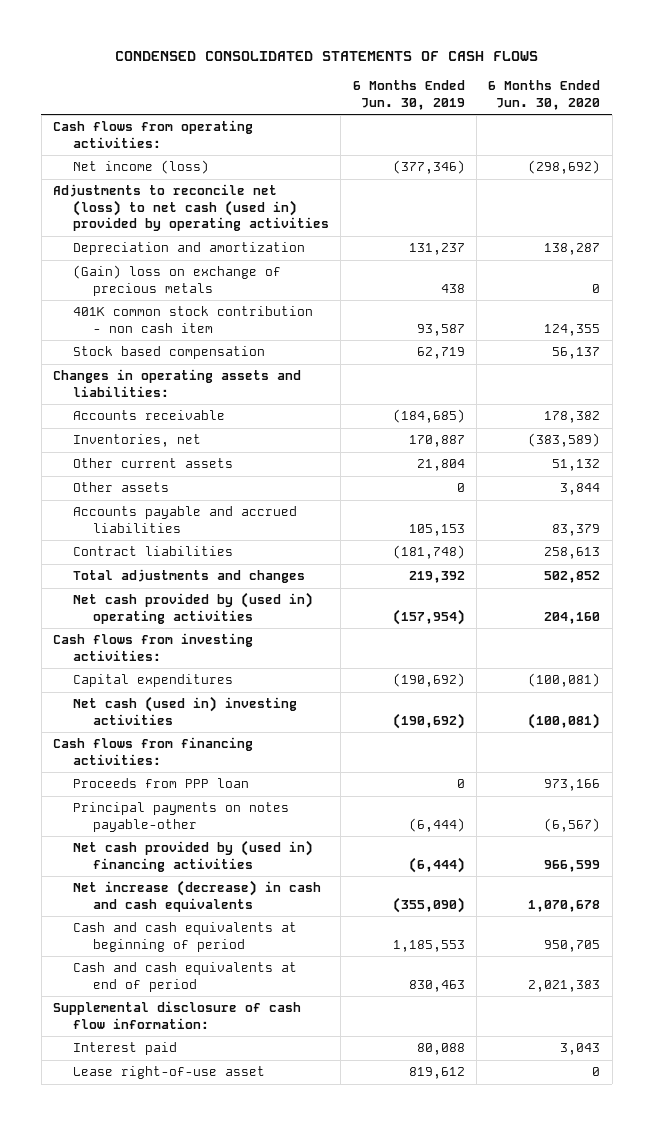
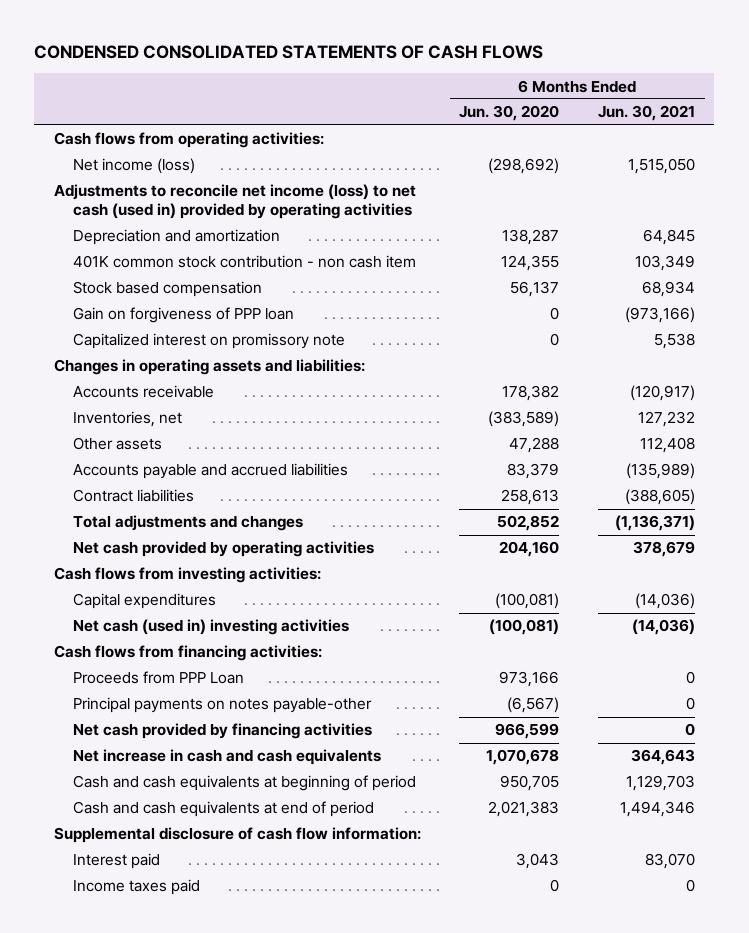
[352,80,465,110] 6 Months Ended Jun. 30, 2019 -> none
none -> [598,105,696,122] Jun. 30, 2021
[53,184,329,232] Adjustments to reconcile net (loss) to net cash (used in) provided by operating activities -> [53,184,416,220] Adjustments to reconcile net income (loss) to net cash (used in) provided by operating activities
[72,265,281,296] (Gain) loss on exchange of precious metals -> none
none -> [72,307,294,324] Gain on forgiveness of PPP loan
none -> [72,333,345,350] Capitalized interest on promissory note
[72,482,169,493] Other assets -> none
[72,458,233,469] Other current assets -> [72,437,162,451] Other assets
[552,459,601,472] 51,132 -> [509,437,560,454] 47,288
[72,592,313,624] Net cash provided by (used in) operating activities -> [72,541,374,558] Net cash provided by operating activities
[72,778,249,789] Proceeds from PPP loan -> [72,671,244,685] Proceeds from PPP Loan
[72,840,313,872] Net cash provided by (used in) financing activities -> [72,723,372,740] Net cash provided by financing activities
[72,880,321,912] Net increase (decrease) in cash and cash equivalents -> [72,749,381,766] Net increase in cash and cash equivalents
[72,1066,265,1080] Lease right-of-use asset -> none
none -> [72,879,200,896] Income taxes paid

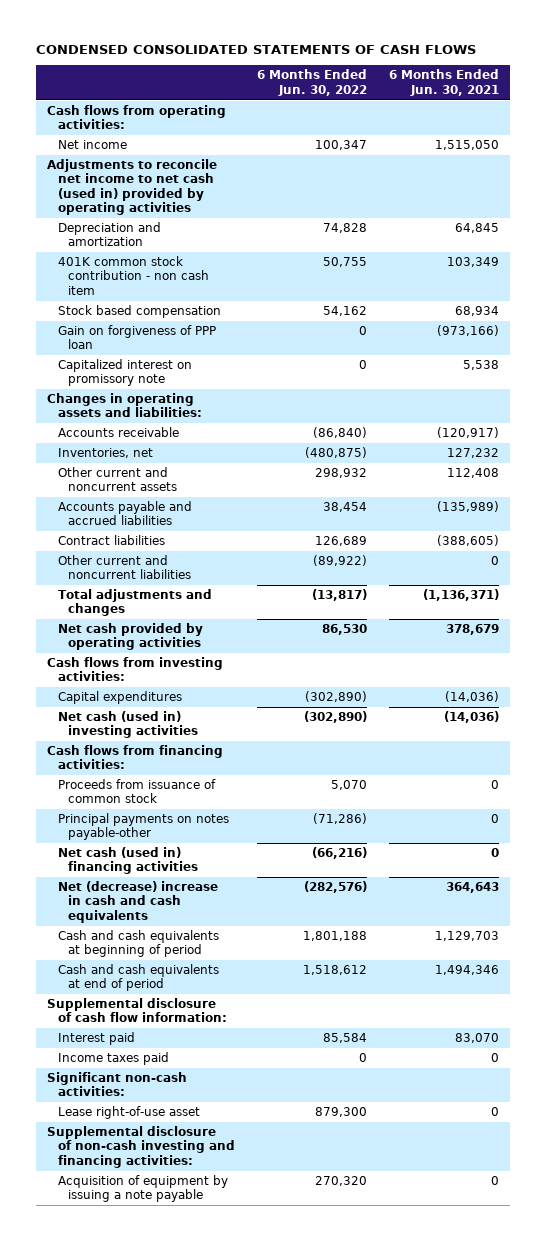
[459,105,560,122] Jun. 30, 2020 -> none
none -> [256,69,367,96] 6 Months Ended Jun. 30, 2022
[72,158,195,175] Net income (loss) -> [57,140,127,150] Net income
[53,184,416,220] Adjustments to reconcile net income (loss) to net cash (used in) provided by operating activities -> [47,159,218,215] Adjustments to reconcile net income to net cash (used in) provided by operating activities
[72,437,162,451] Other assets -> [57,467,177,492] Other current and noncurrent assets
none -> [57,555,191,580] Other current and noncurrent liabilities
[72,671,244,685] Proceeds from PPP Loan -> none
none -> [57,779,216,804] Proceeds from issuance of common stock
[72,723,372,740] Net cash provided by financing activities -> [57,847,198,875] Net cash (used in) financing activities
[72,749,381,766] Net increase in cash and cash equivalents -> [57,881,218,923] Net (decrease) increase in cash and cash equivalents
none -> [47,1072,188,1097] Significant non-cash activities:
none -> [57,1106,200,1120] Lease right-of-use asset
none -> [47,1126,235,1168] Supplemental disclosure of non-cash investing and financing activities:
none -> [57,1175,228,1203] Acquisition of equipment by issuing a note payable

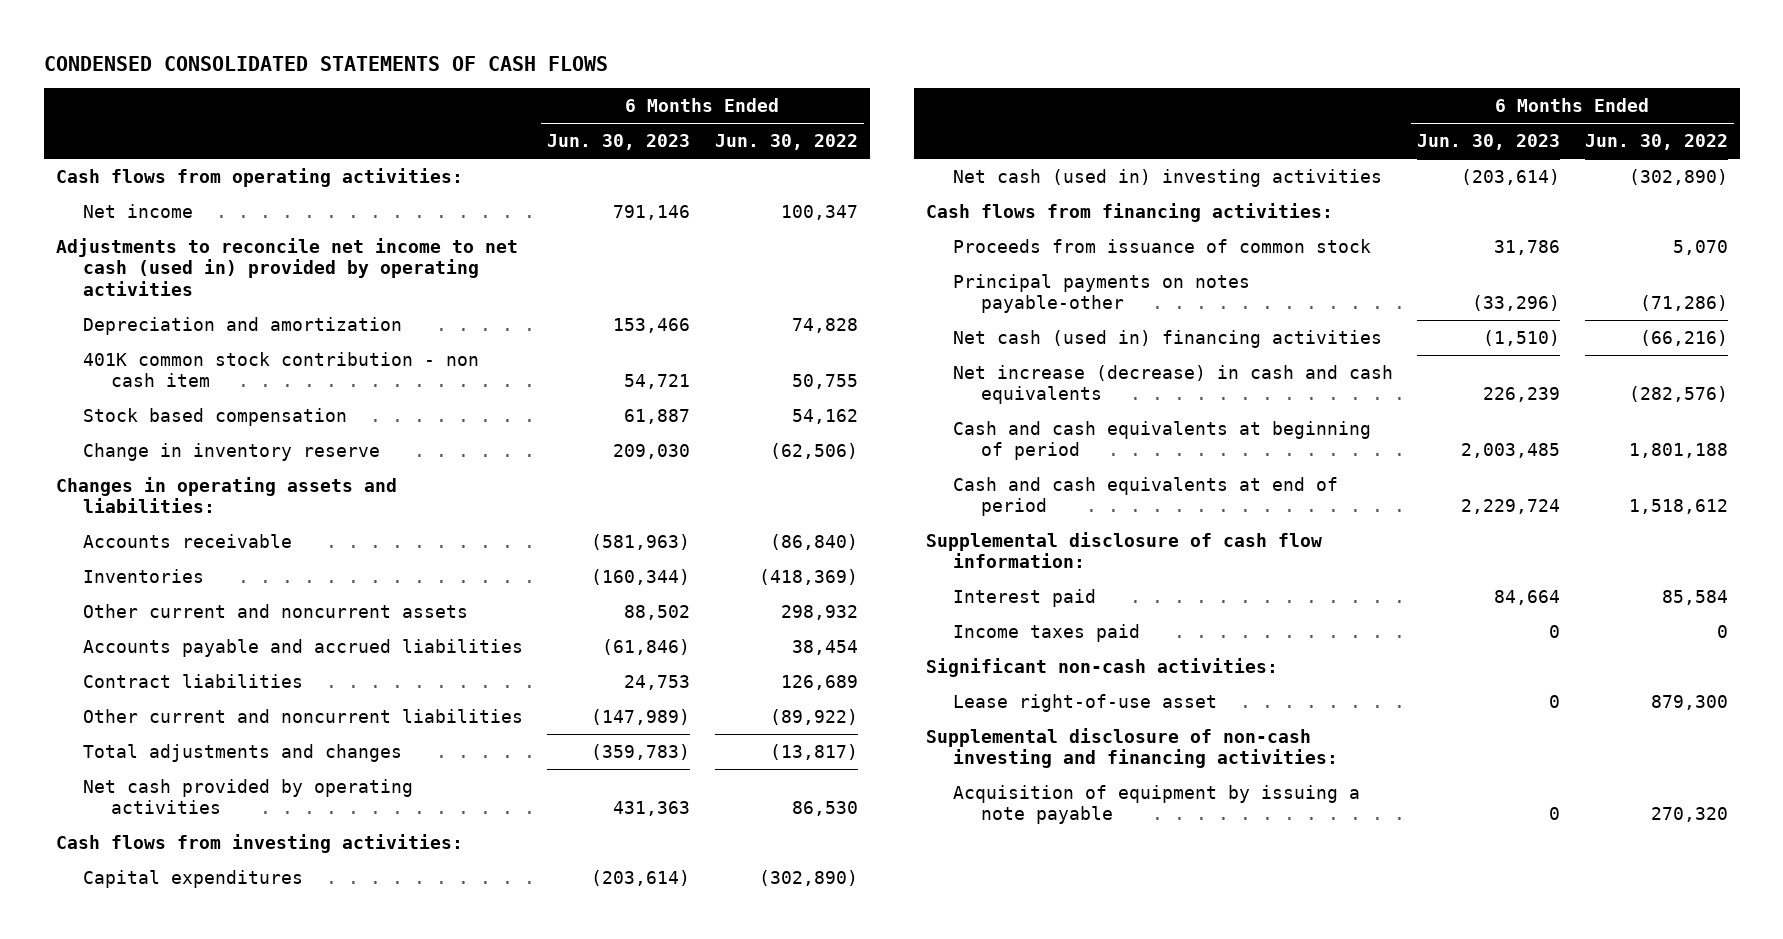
[388,69,499,96] 6 Months Ended Jun. 30, 2021 -> none
none -> [547,134,691,151] Jun. 30, 2023
[57,325,216,350] Gain on forgiveness of PPP loan -> none
[57,359,192,387] Capitalized interest on promissory note -> none
none -> [83,442,381,461] Change in inventory reserve
[57,448,153,459] Inventories, net -> [83,568,205,583] Inventories
[304,447,367,459] (480,875) -> [758,568,858,585] (418,369)
[57,881,218,923] Net (decrease) increase in cash and cash equivalents -> [953,364,1394,405] Net increase (decrease) in cash and cash equivalents

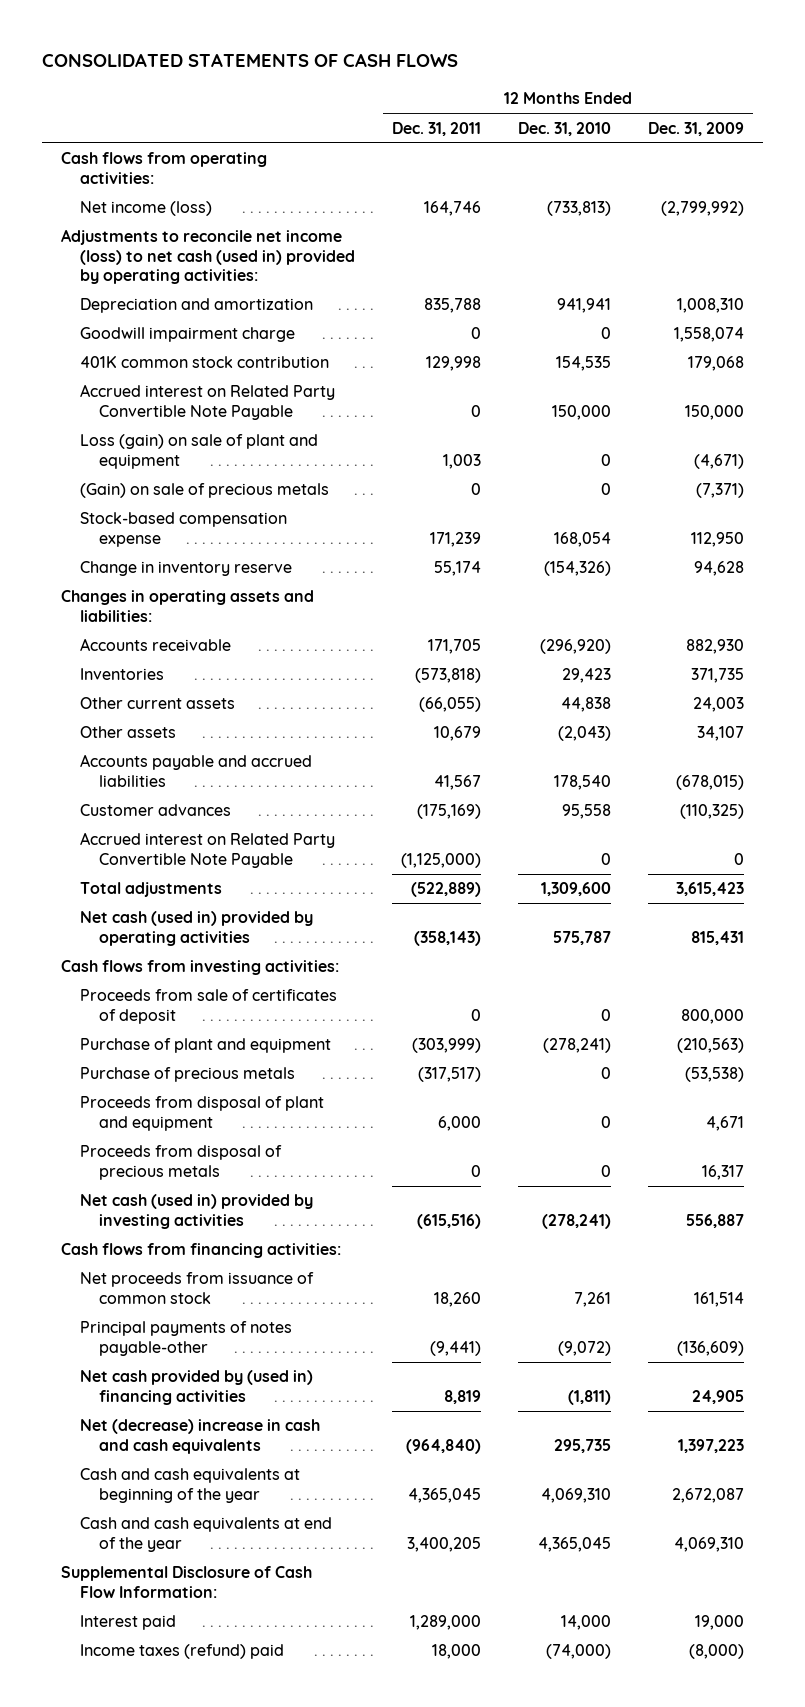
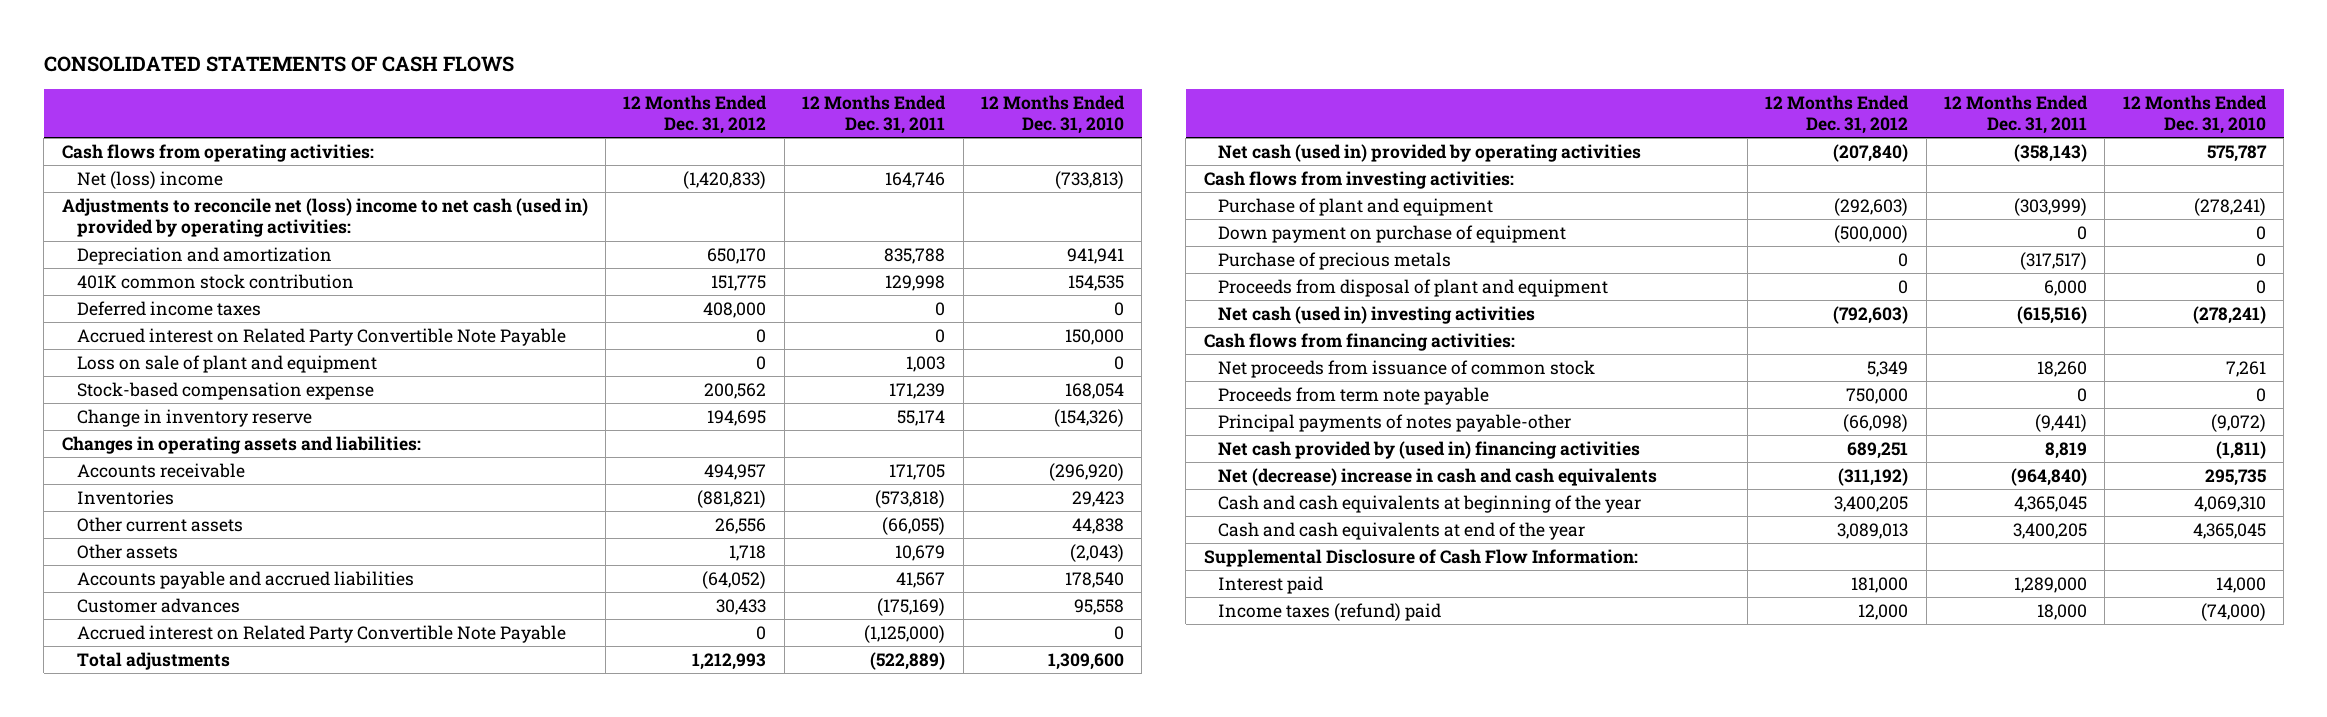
[648,121,745,136] Dec. 31, 2009 -> none
none -> [623,94,768,135] 12 Months Ended Dec. 31, 2012
[80,201,213,217] Net income (loss) -> [76,170,223,189] Net (loss) income
[60,229,356,284] Adjustments to reconcile net income (loss) to net cash (used in) provided by operating activities: -> [61,197,588,238] Adjustments to reconcile net (loss) income to net cash (used in) provided by operating activities:
[80,327,296,343] Goodwill impairment charge -> none
none -> [76,300,261,316] Deferred income taxes
[80,483,330,499] (Gain) on sale of precious metals -> none
[80,434,319,469] Loss (gain) on sale of plant and equipment -> [76,354,377,373] Loss on sale of plant and equipment
[80,989,338,1024] Proceeds from sale of certificates of deposit -> none
none -> [1218,224,1567,243] Down payment on purchase of equipment
[80,1145,283,1180] Proceeds from disposal of precious metals -> none
[80,1194,314,1229] Net cash (used in) provided by investing activities -> [1218,305,1536,324] Net cash (used in) investing activities
none -> [1218,386,1490,405] Proceeds from term note payable

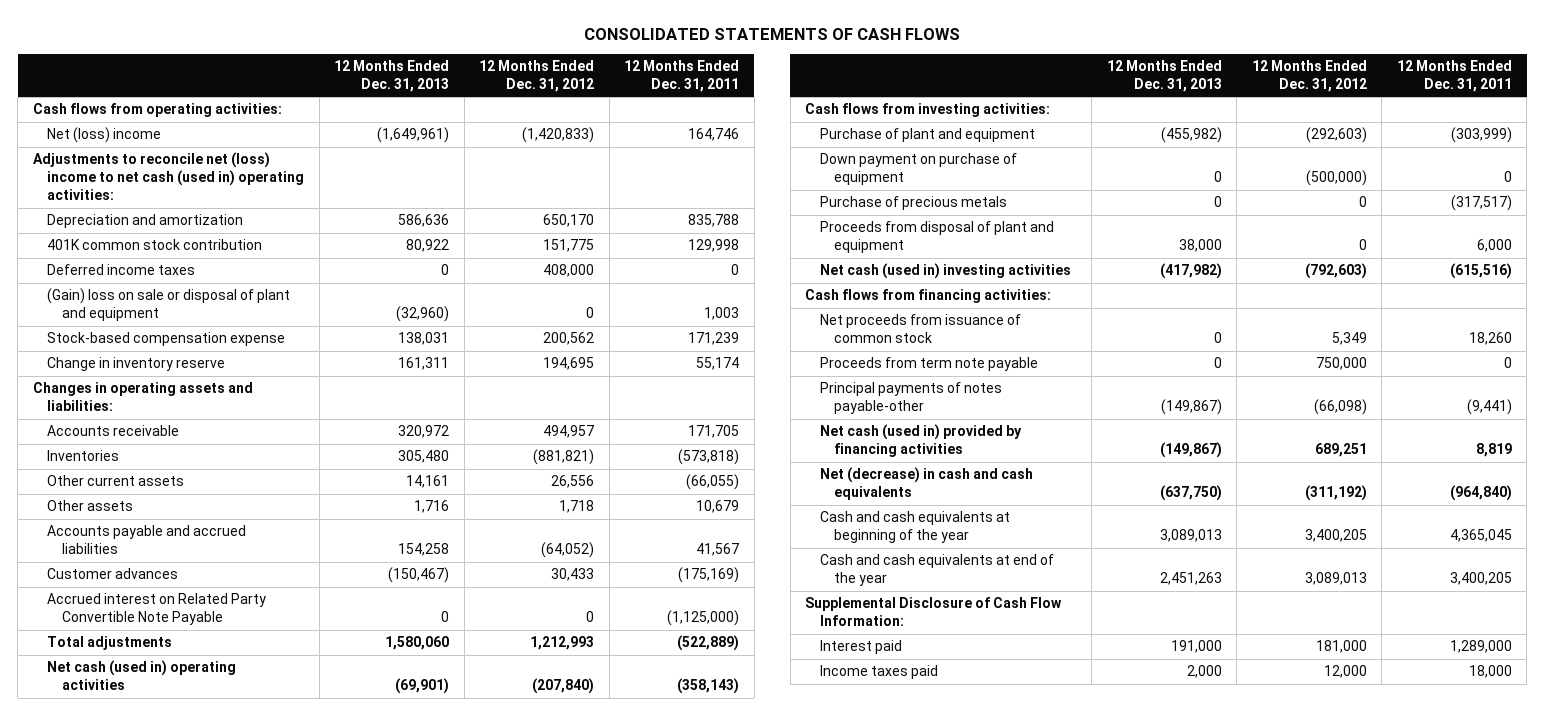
[980,94,1125,135] 12 Months Ended Dec. 31, 2010 -> none
none -> [334,60,450,93] 12 Months Ended Dec. 31, 2013
[61,197,588,238] Adjustments to reconcile net (loss) income to net cash (used in) provided by operating activities: -> [32,152,305,201] Adjustments to reconcile net (loss) income to net cash (used in) operating activities:
[76,327,566,346] Accrued interest on Related Party Convertible Note Payable -> none
[76,354,377,373] Loss on sale of plant and equipment -> [47,288,291,322] (Gain) loss on sale or disposal of plant and equipment
[1218,143,1642,162] Net cash (used in) provided by operating activities -> [47,660,237,691] Net cash (used in) operating activities
[1218,440,1641,459] Net cash provided by (used in) financing activities -> [819,424,1022,458] Net cash (used in) provided by financing activities
[1218,467,1658,486] Net (decrease) increase in cash and cash equivalents -> [819,467,1033,501] Net (decrease) in cash and cash equivalents
[1218,602,1442,621] Income taxes (refund) paid -> [819,665,938,680] Income taxes paid

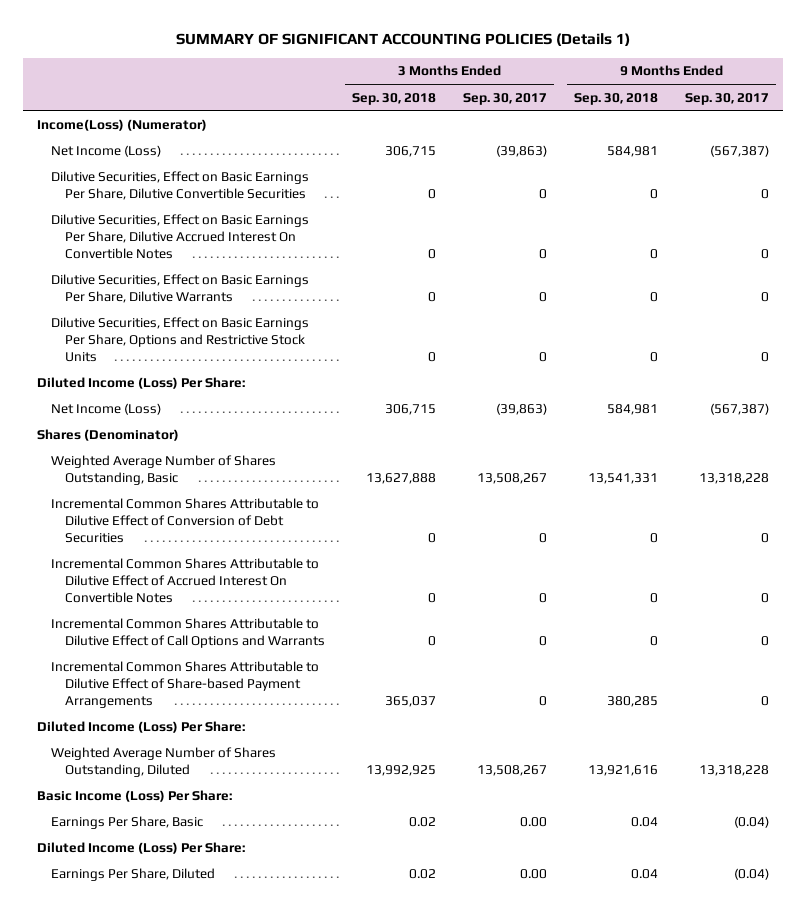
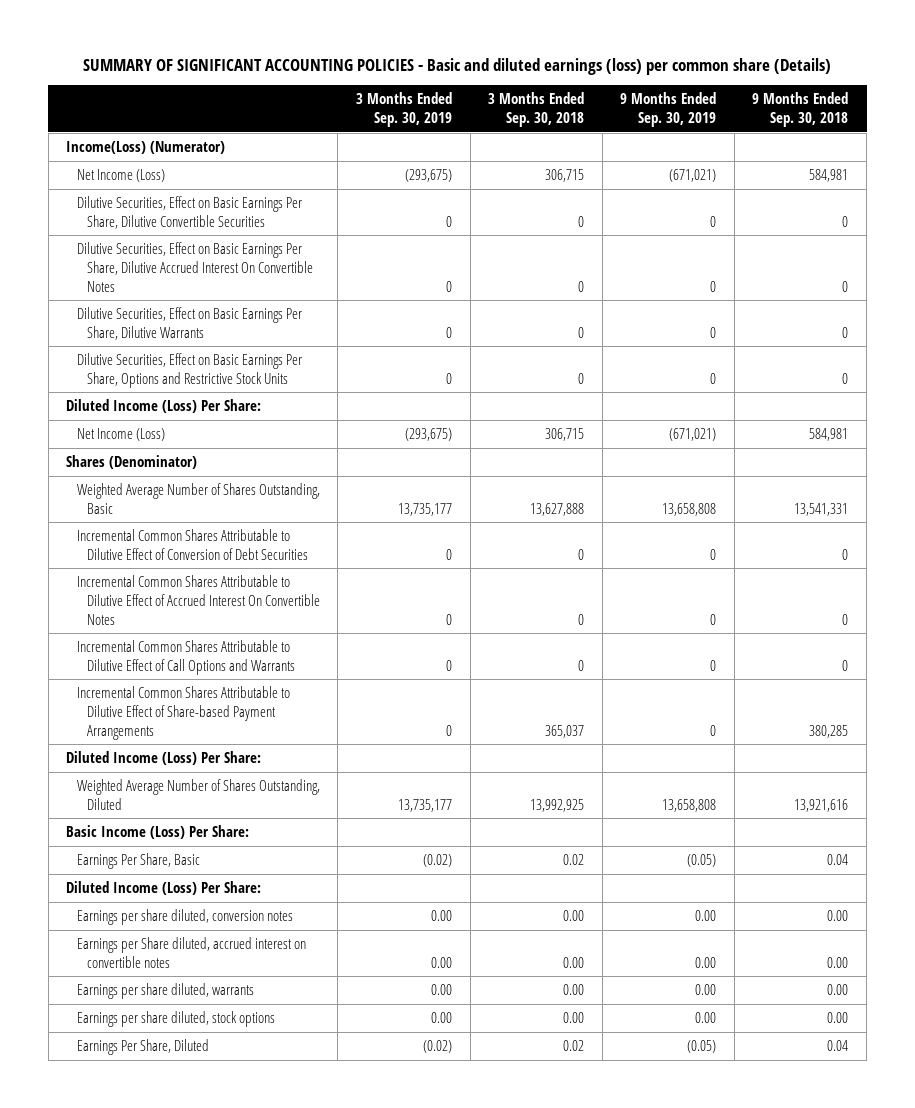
[175,33,630,47] SUMMARY OF SIGNIFICANT ACCOUNTING POLICIES (Details 1) -> [83,57,832,75] SUMMARY OF SIGNIFICANT ACCOUNTING POLICIES - Basic and diluted earnings (loss) per common share (Details)
[463,92,548,105] Sep. 30, 2017 -> none
[685,92,770,105] Sep. 30, 2017 -> none
none -> [355,92,452,128] 3 Months Ended Sep. 30, 2019
none -> [620,92,717,128] 9 Months Ended Sep. 30, 2019
none -> [76,908,293,925] Earnings per share diluted, conversion notes
none -> [76,936,306,968] Earnings per Share diluted, accrued interest on convertible notes
none -> [76,982,254,999] Earnings per share diluted, warrants
none -> [76,1010,275,1027] Earnings per share diluted, stock options

